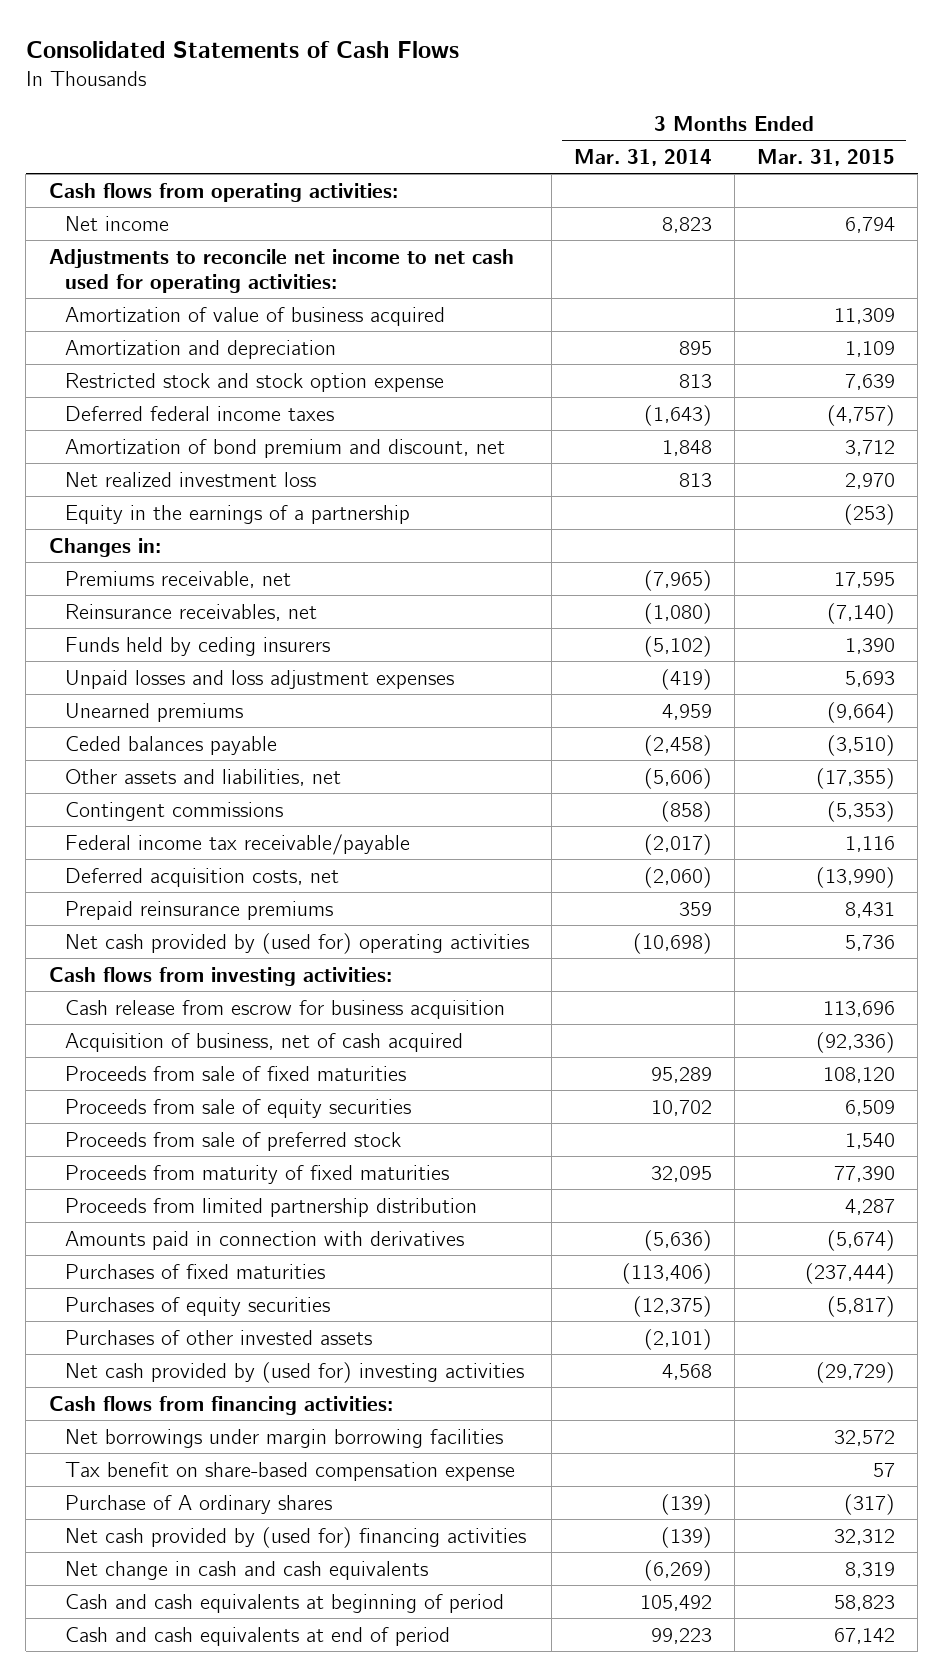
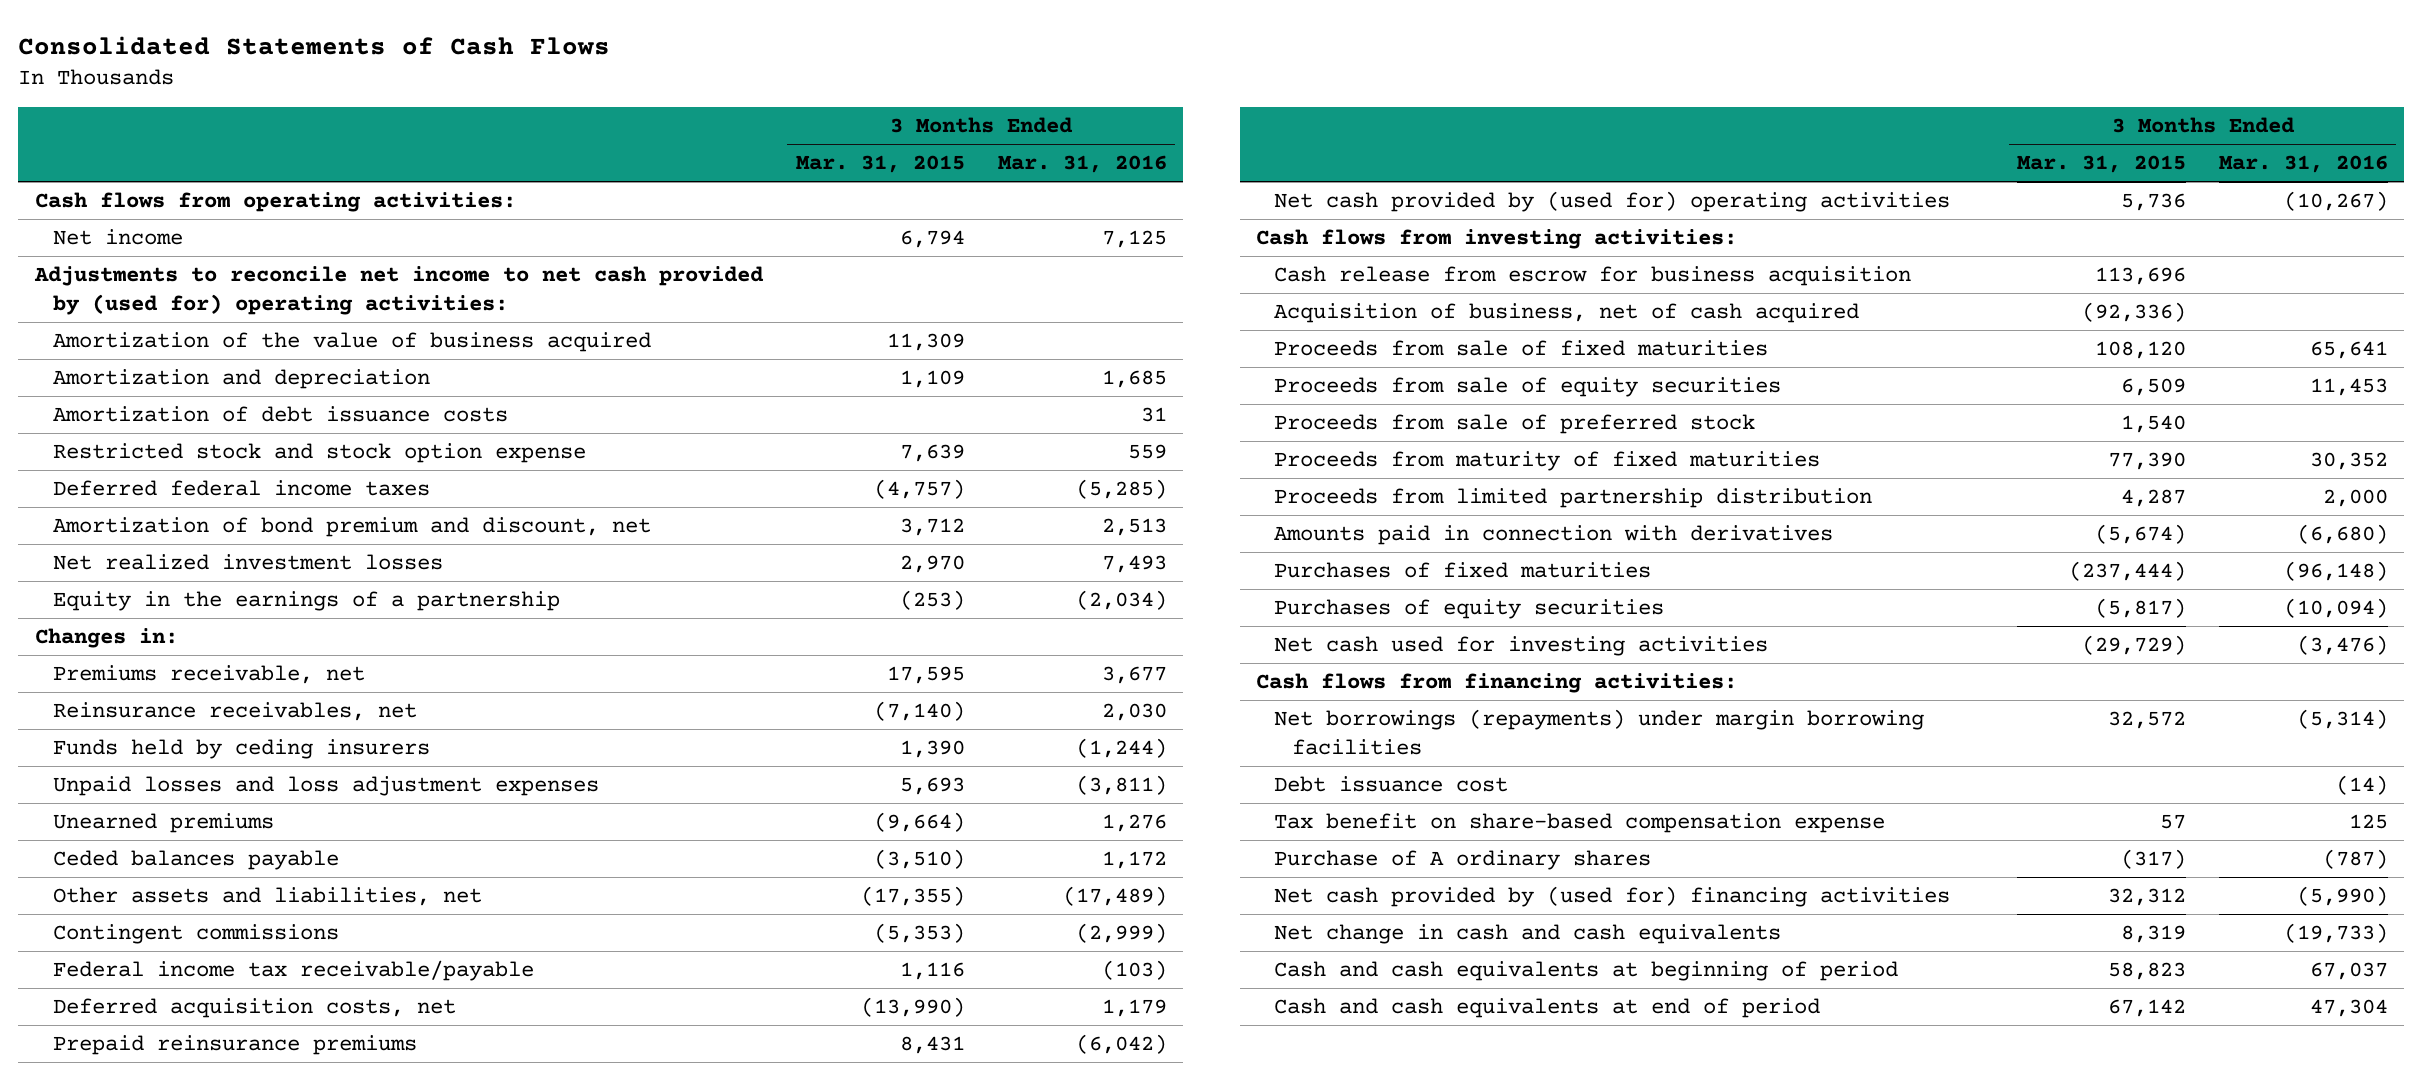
[573,148,712,166] Mar. 31, 2014 -> none
none -> [997,155,1167,174] Mar. 31, 2016
[48,248,514,293] Adjustments to reconcile net income to net cash used for operating activities: -> [33,266,764,315] Adjustments to reconcile net income to net cash provided by (used for) operating activities:
[64,306,445,326] Amortization of value of business acquired -> [52,332,651,353] Amortization of the value of business acquired
none -> [52,406,508,423] Amortization of debt issuance costs
[64,471,316,487] Net realized investment loss -> [52,554,443,571] Net realized investment losses
[64,1329,372,1345] Purchases of other invested assets -> none
[64,1361,524,1383] Net cash provided by (used for) investing activities -> [1274,636,1769,657] Net cash used for investing activities
[64,1428,503,1448] Net borrowings under margin borrowing facilities -> [1274,709,1925,755] Net borrowings (repayments) under margin borrowing facilities
none -> [1274,776,1509,793] Debt issuance cost

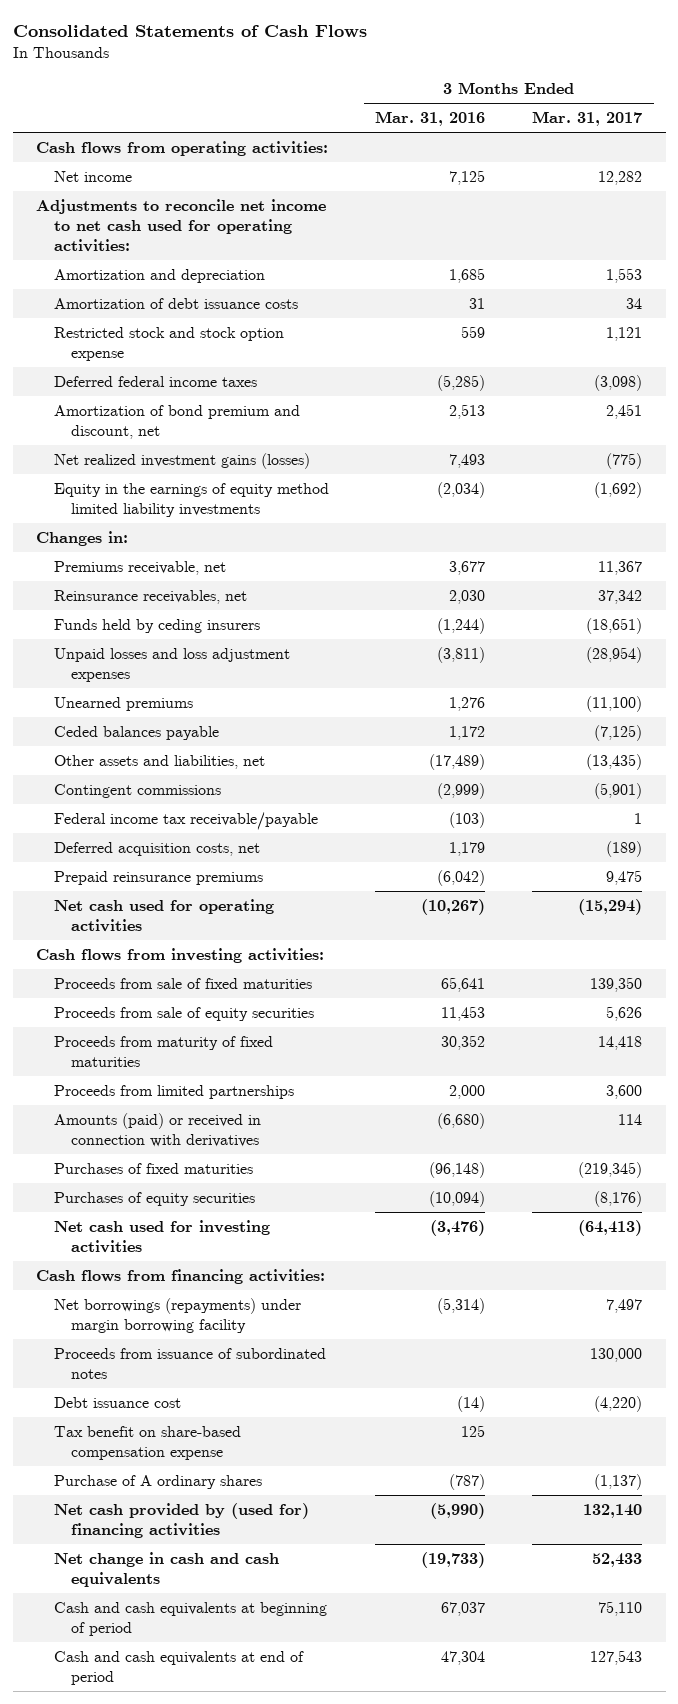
[795,155,965,174] Mar. 31, 2015 -> none
none -> [532,111,643,127] Mar. 31, 2017
[52,332,651,353] Amortization of the value of business acquired -> none
[33,266,764,315] Adjustments to reconcile net income to net cash provided by (used for) operating activities: -> [36,198,327,252] Adjustments to reconcile net income to net cash used for operating activities:
[52,554,443,571] Net realized investment losses -> [53,452,310,469] Net realized investment gains (losses)
[52,591,560,612] Equity in the earnings of a partnership -> [53,482,329,517] Equity in the earnings of equity method limited liability investments
[1274,191,1951,213] Net cash provided by (used for) operating activities -> [53,898,274,932] Net cash used for operating activities
[1274,266,1912,287] Cash release from escrow for business acquisition -> none
[1274,303,1860,324] Acquisition of business, net of cash acquired -> none
[1274,414,1756,435] Proceeds from sale of preferred stock -> none
[1274,488,1873,509] Proceeds from limited partnership distribution -> [53,1084,294,1099] Proceeds from limited partnerships
[1274,525,1834,546] Amounts paid in connection with derivatives -> [53,1112,261,1147] Amounts (paid) or received in connection with derivatives
[1274,709,1925,755] Net borrowings (repayments) under margin borrowing facilities -> [53,1297,301,1333] Net borrowings (repayments) under margin borrowing facility
none -> [53,1347,326,1379] Proceeds from issuance of subordinated notes

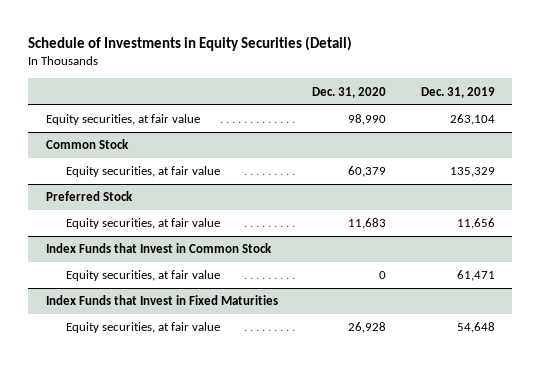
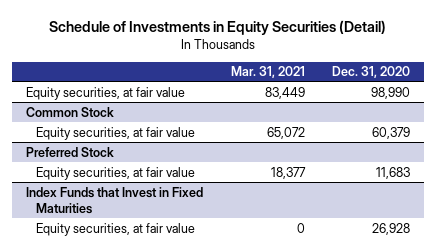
[420,86,495,98] Dec. 31, 2019 -> none
none -> [230,66,305,79] Mar. 31, 2021
[45,243,272,254] Index Funds that Invest in Common Stock -> none
[65,270,220,282] Equity securities, at fair value -> none

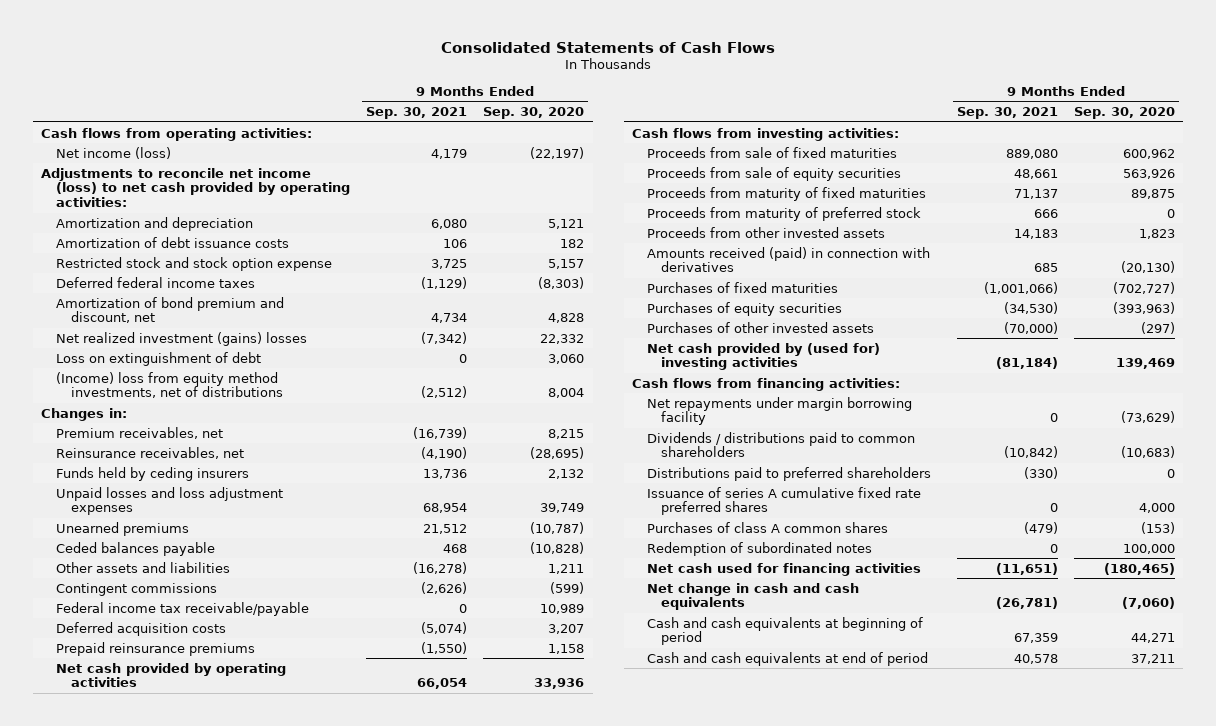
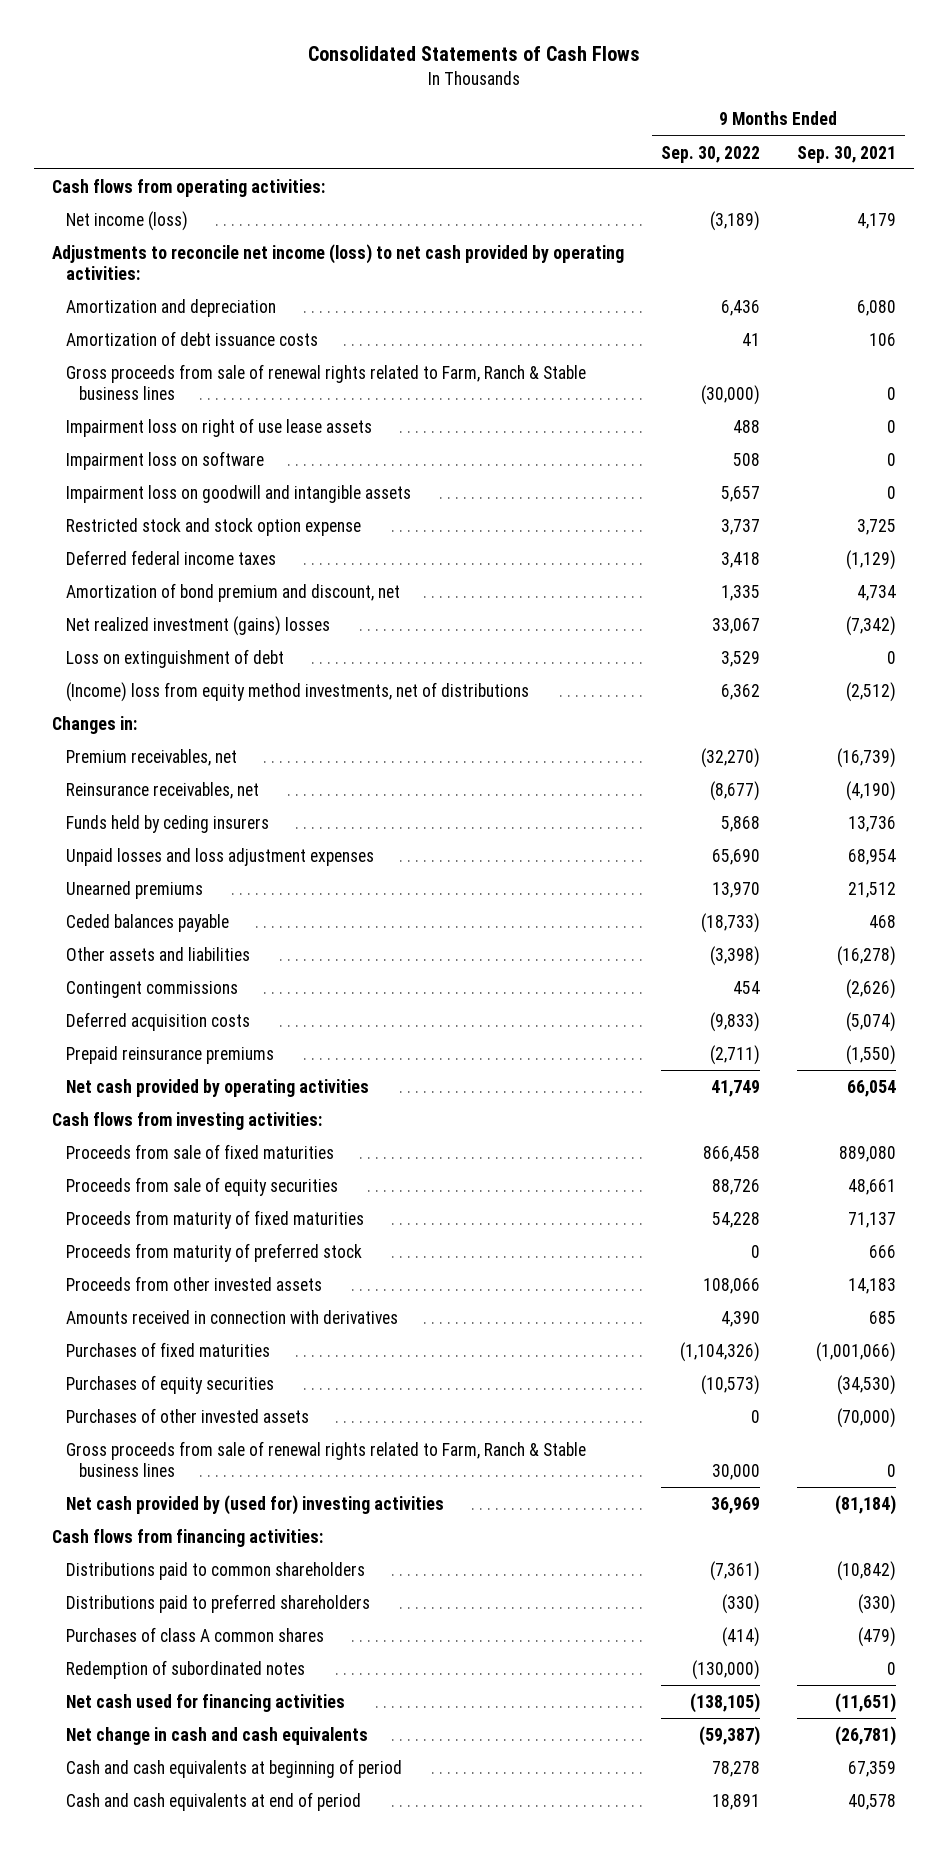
[483,107,585,120] Sep. 30, 2020 -> none
none -> [661,145,761,163] Sep. 30, 2022
none -> [65,363,586,400] Gross proceeds from sale of renewal rights related to Farm, Ranch & Stable business lines
none -> [65,417,372,437] Impairment loss on right of use lease assets
none -> [65,450,264,470] Impairment loss on software
none -> [65,484,411,503] Impairment loss on goodwill and intangible assets
[56,601,310,616] Federal income tax receivable/payable -> none
[646,246,930,273] Amounts received (paid) in connection with derivatives -> [65,1309,398,1324] Amounts received in connection with derivatives
none -> [65,1440,586,1477] Gross proceeds from sale of renewal rights related to Farm, Ranch & Stable business lines
[646,396,912,426] Net repayments under margin borrowing facility -> none
[646,431,915,458] Dividends / distributions paid to common shareholders -> [65,1561,365,1580] Distributions paid to common shareholders
[646,486,921,516] Issuance of series A cumulative fixed rate preferred shares -> none

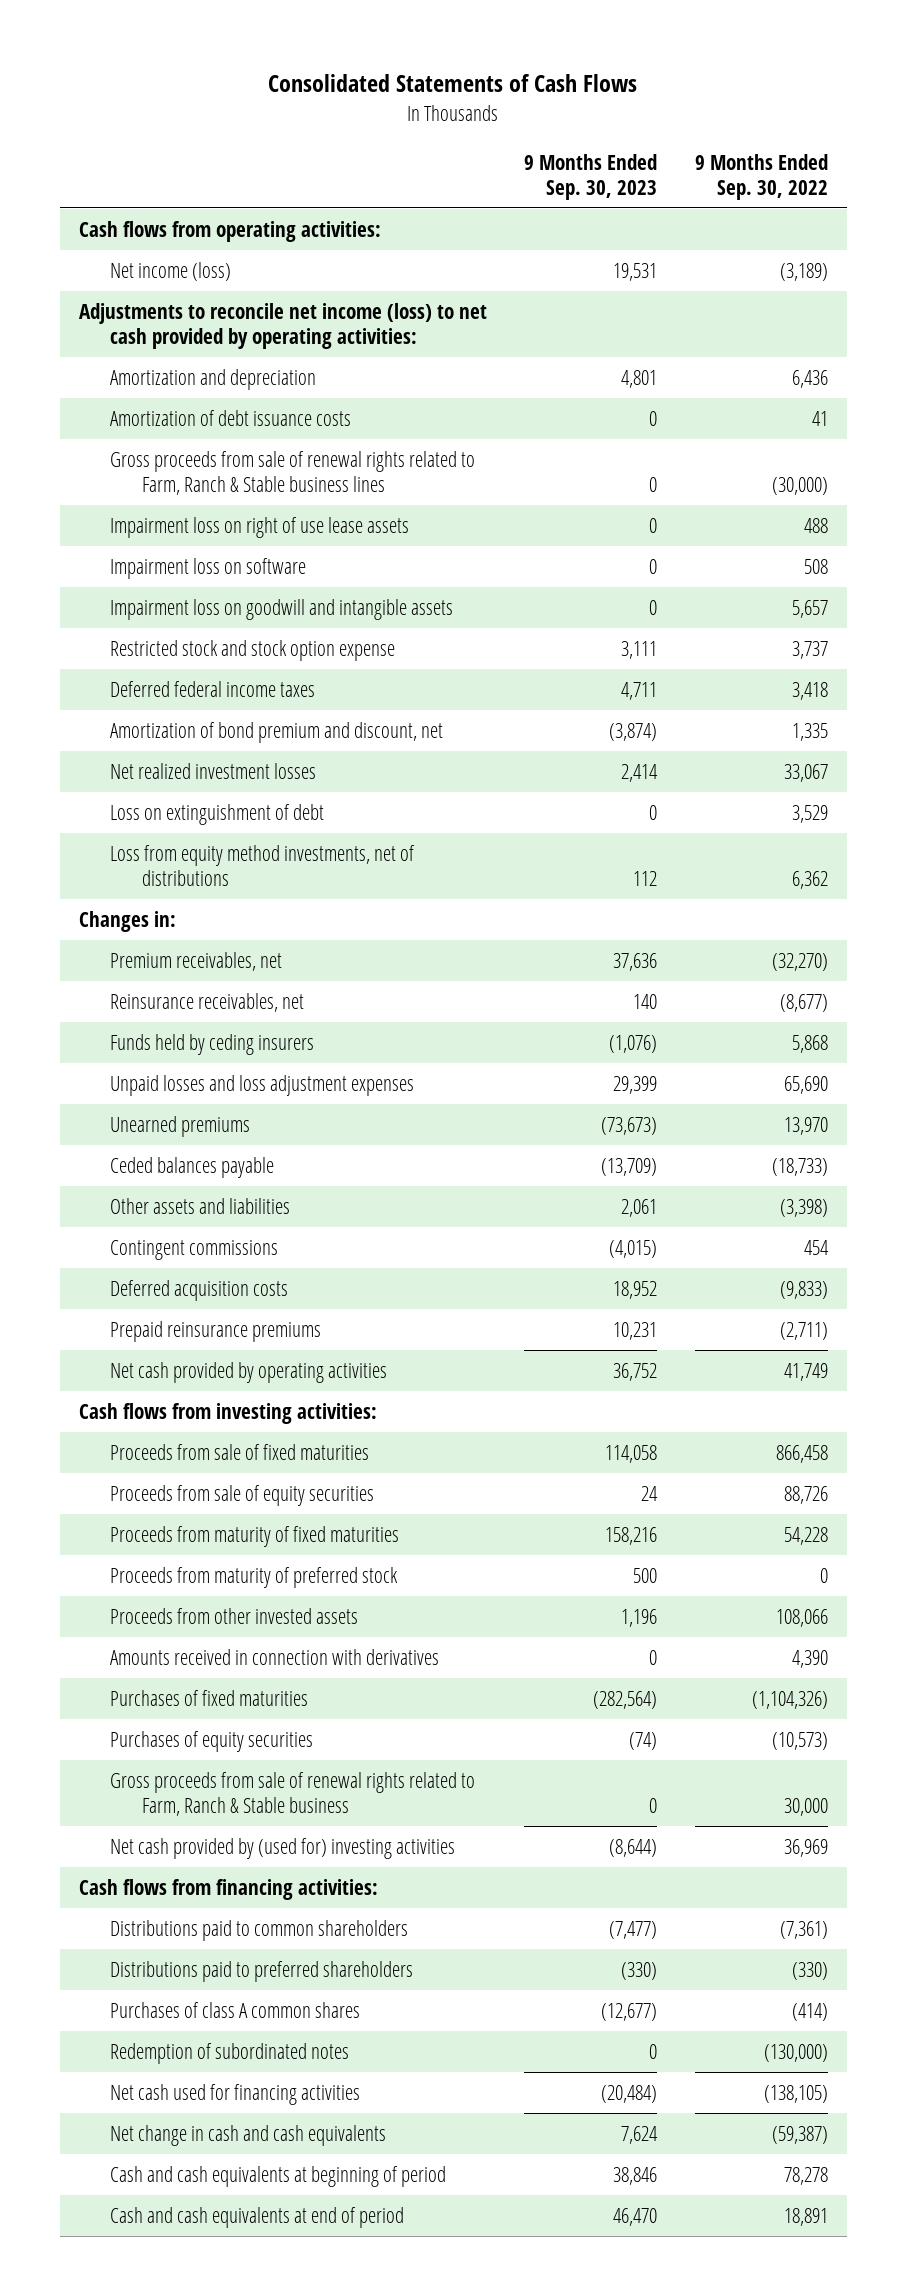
[796,145,896,163] Sep. 30, 2021 -> none
none -> [524,153,658,200] 9 Months Ended Sep. 30, 2023
[65,615,330,636] Net realized investment (gains) losses -> [110,762,317,779] Net realized investment losses
[65,681,529,702] (Income) loss from equity method investments, net of distributions -> [110,844,416,887] Loss from equity method investments, net of distributions
[65,1407,309,1423] Purchases of other invested assets -> none
[65,1440,586,1477] Gross proceeds from sale of renewal rights related to Farm, Ranch & Stable business lines -> [110,1771,476,1817] Gross proceeds from sale of renewal rights related to Farm, Ranch & Stable business

